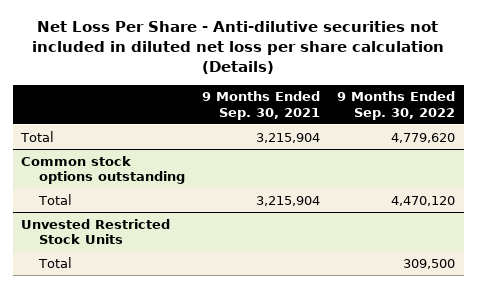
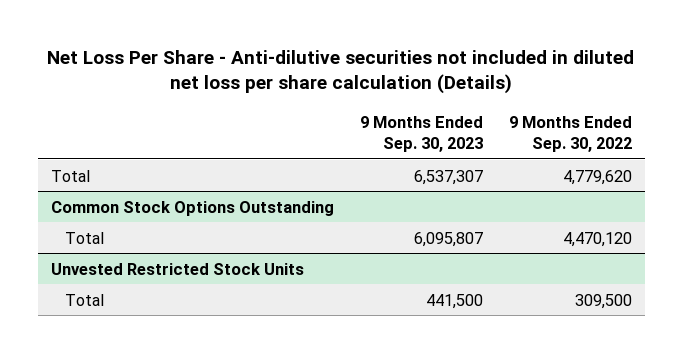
[201,91,320,120] 9 Months Ended Sep. 30, 2021 -> none
none -> [359,115,483,153] 9 Months Ended Sep. 30, 2023
[21,155,185,184] Common stock options outstanding -> [51,200,335,216] Common Stock Options Outstanding

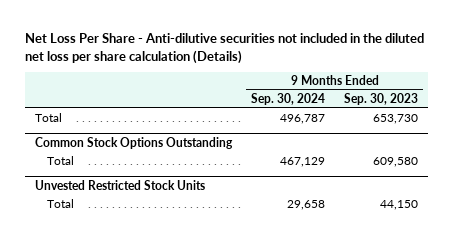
[47,49,635,95] Net Loss Per Share - Anti-dilutive securities not included in diluted net loss per share calculation (Details) -> [25,32,425,64] Net Loss Per Share - Anti-dilutive securities not included in the diluted net loss per share calculation (Details)
[508,115,632,153] 9 Months Ended Sep. 30, 2022 -> none
none -> [250,92,325,105] Sep. 30, 2024
[413,169,483,185] 6,537,307 -> [373,113,419,124] 653,730
[413,231,483,247] 6,095,807 -> [373,156,419,167] 609,580
[425,293,483,309] 441,500 -> [380,199,419,210] 44,150

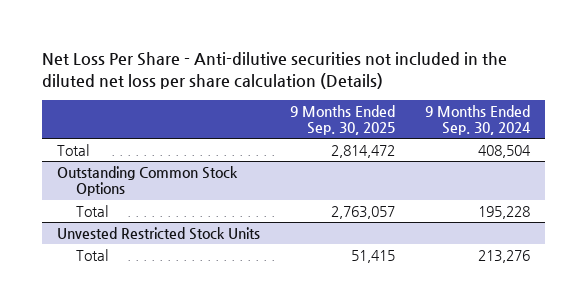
[344,92,419,105] Sep. 30, 2023 -> none
none -> [290,104,396,135] 9 Months Ended Sep. 30, 2025
[279,113,325,124] 496,787 -> [478,145,532,159] 408,504
[34,136,233,149] Common Stock Options Outstanding -> [57,166,239,197] Outstanding Common Stock Options
[279,156,325,167] 467,129 -> [478,206,531,220] 195,228
[286,199,325,210] 29,658 -> [478,250,531,264] 213,276

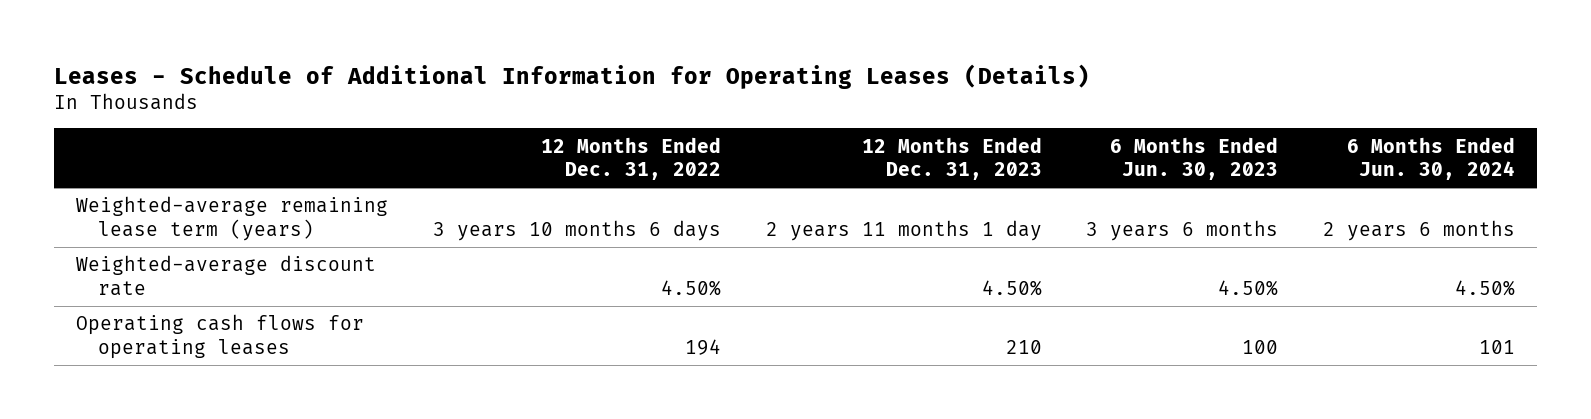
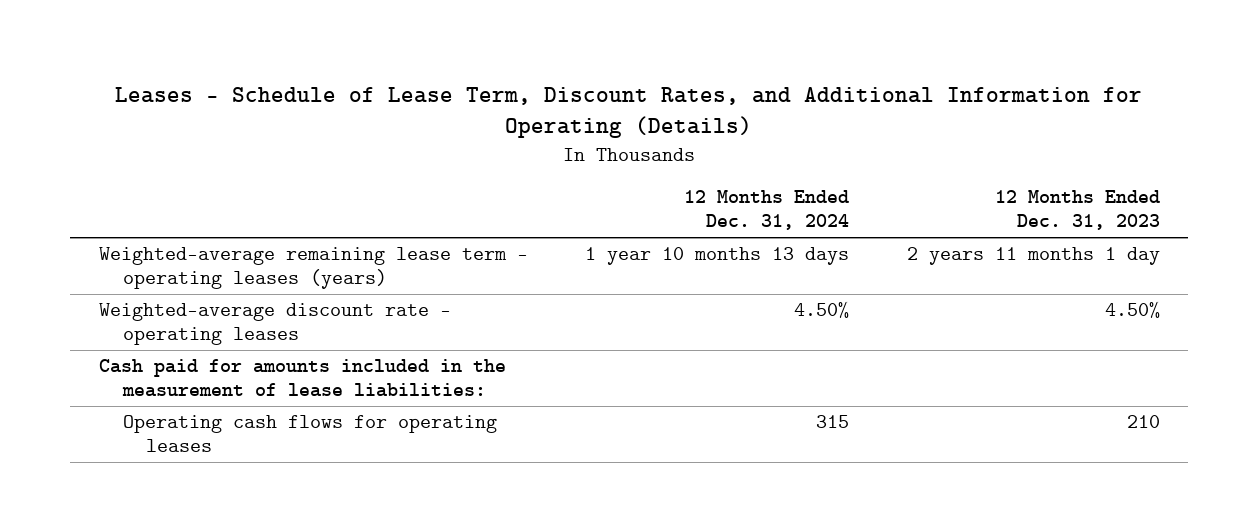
[53,63,1090,89] Leases - Schedule of Additional Information for Operating Leases (Details) -> [115,86,1143,139] Leases - Schedule of Lease Term, Discount Rates, and Additional Information for Operating (Details)
[540,136,721,181] 12 Months Ended Dec. 31, 2022 -> none
[1110,136,1279,181] 6 Months Ended Jun. 30, 2023 -> none
[1347,136,1516,181] 6 Months Ended Jun. 30, 2024 -> none
none -> [684,190,850,231] 12 Months Ended Dec. 31, 2024
[76,196,389,241] Weighted-average remaining lease term (years) -> [98,247,528,290] Weighted-average remaining lease term - operating leases (years)
[76,255,377,296] Weighted-average discount rate -> [98,303,451,346] Weighted-average discount rate - operating leases
none -> [98,359,506,398] Cash paid for amounts included in the measurement of lease liabilities:

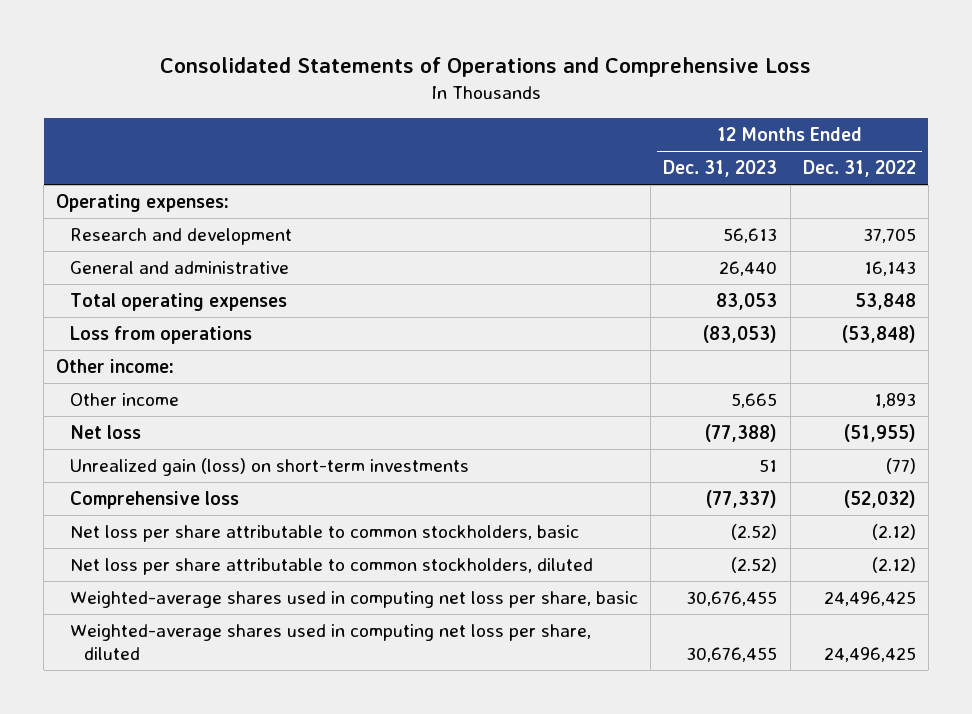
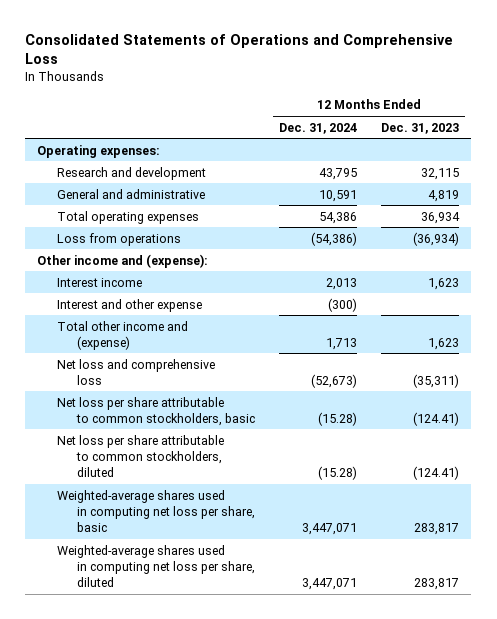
[802,160,916,178] Dec. 31, 2022 -> none
none -> [279,122,358,134] Dec. 31, 2024
[70,392,180,406] Other income -> none
[70,457,470,476] Unrealized gain (loss) on short-term investments -> none
[70,490,240,509] Comprehensive loss -> none
[723,227,778,243] 56,613 -> [421,167,460,180] 32,115
[719,260,778,276] 26,440 -> [428,189,460,202] 4,819
[716,292,778,310] 83,053 -> [421,211,461,224] 36,934
[703,324,778,343] (83,053) -> [413,231,460,246] (36,934)
[56,358,175,373] Other income: -> [37,253,209,268] Other income and (expense):
none -> [57,277,143,287] Interest income
none -> [57,298,203,312] Interest and other expense
none -> [57,320,189,350] Total other income and (expense)
[70,424,142,439] Net loss -> [57,358,216,385] Net loss and comprehensive loss
[705,423,778,442] (77,388) -> [413,373,460,388] (35,311)
[731,523,778,540] (2.52) -> [413,411,460,426] (124.41)
[731,556,778,573] (2.52) -> [413,465,460,480] (124.41)
[686,590,778,606] 30,676,455 -> [414,522,460,535] 283,817
[686,646,778,662] 30,676,455 -> [414,577,460,590] 283,817

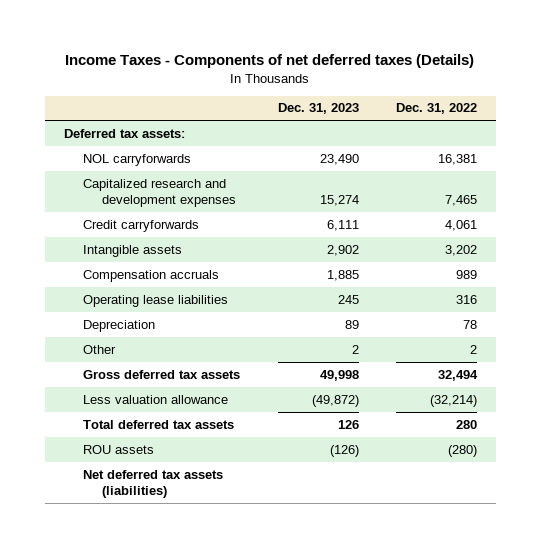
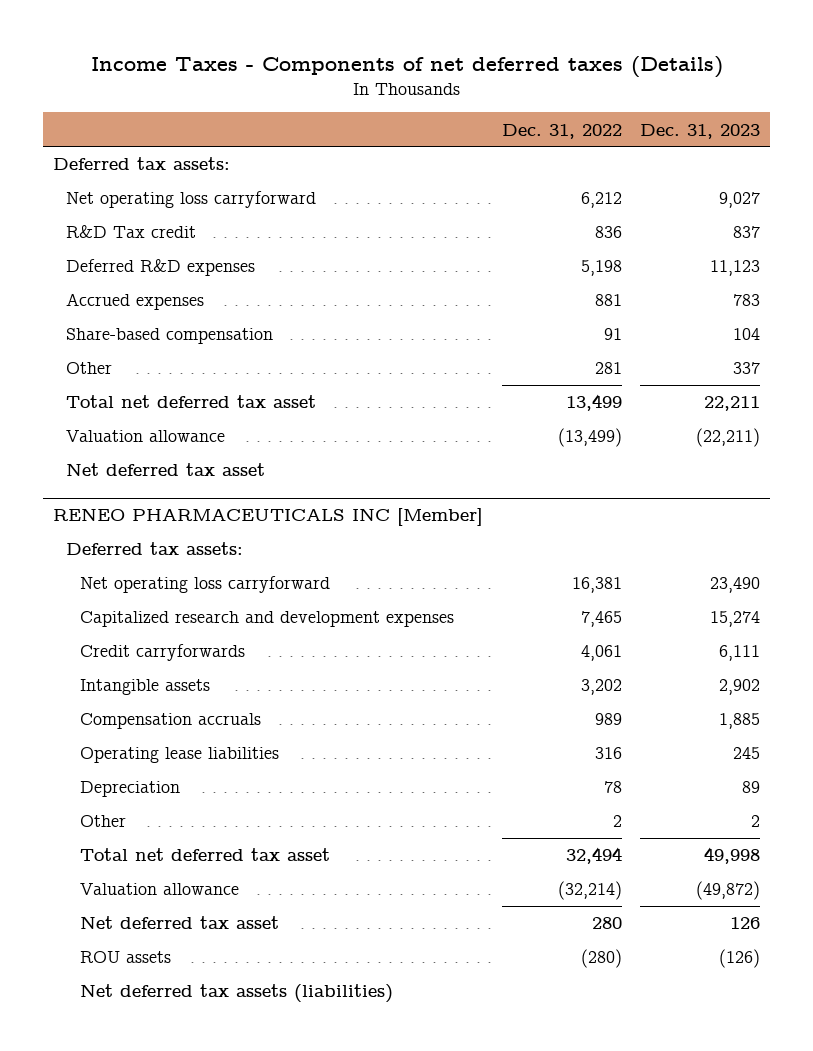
[82,153,191,166] NOL carryforwards -> [66,191,317,209] Net operating loss carryforward
[319,153,359,165] 23,490 -> [719,192,761,209] 9,027
[438,153,478,165] 16,381 -> [580,192,622,209] 6,212
none -> [66,225,197,239] R&D Tax credit
none -> [66,259,256,277] Deferred R&D expenses
none -> [66,293,205,311] Accrued expenses
none -> [66,328,274,345] Share-based compensation
none -> [66,362,113,375] Other
none -> [66,395,317,409] Total net deferred tax asset
none -> [66,430,226,443] Valuation allowance
none -> [66,463,266,477] Net deferred tax asset
none -> [52,508,483,527] RENEO PHARMACEUTICALS INC [Member]
none -> [66,542,244,556] Deferred tax assets:
none -> [79,576,330,594] Net operating loss carryforward
[82,369,240,379] Gross deferred tax assets -> [79,848,330,862] Total net deferred tax asset
[82,394,228,404] Less valuation allowance -> [79,883,239,896] Valuation allowance
[82,419,234,429] Total deferred tax assets -> [79,916,279,930] Net deferred tax asset

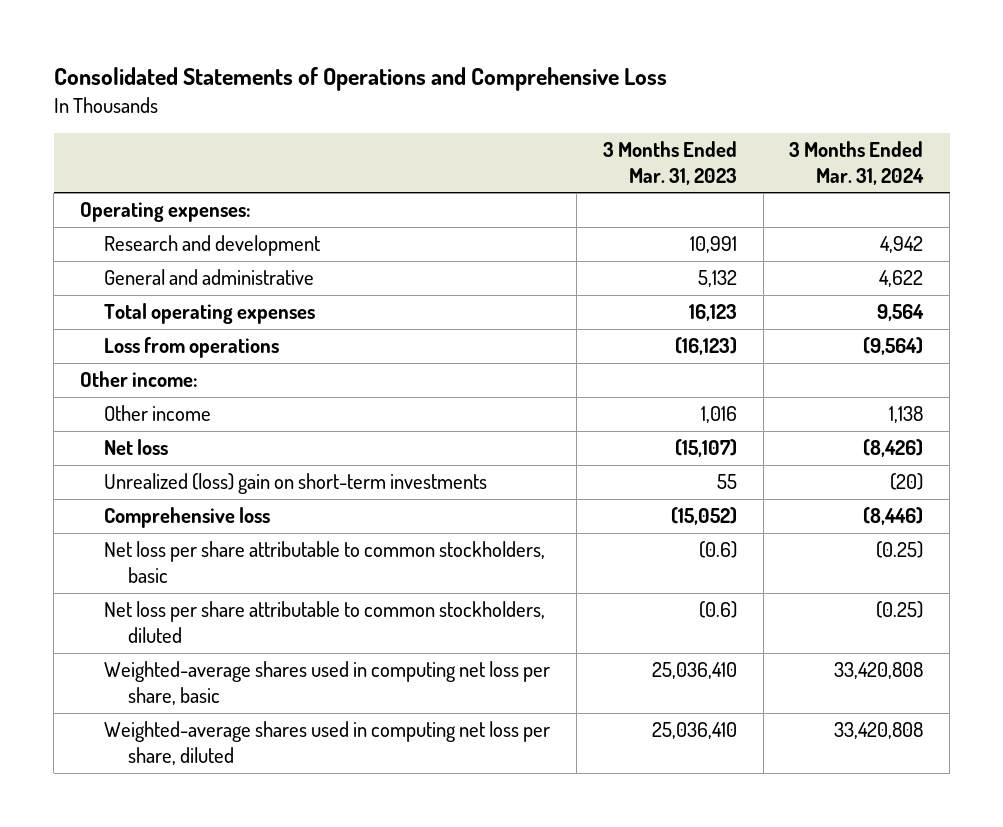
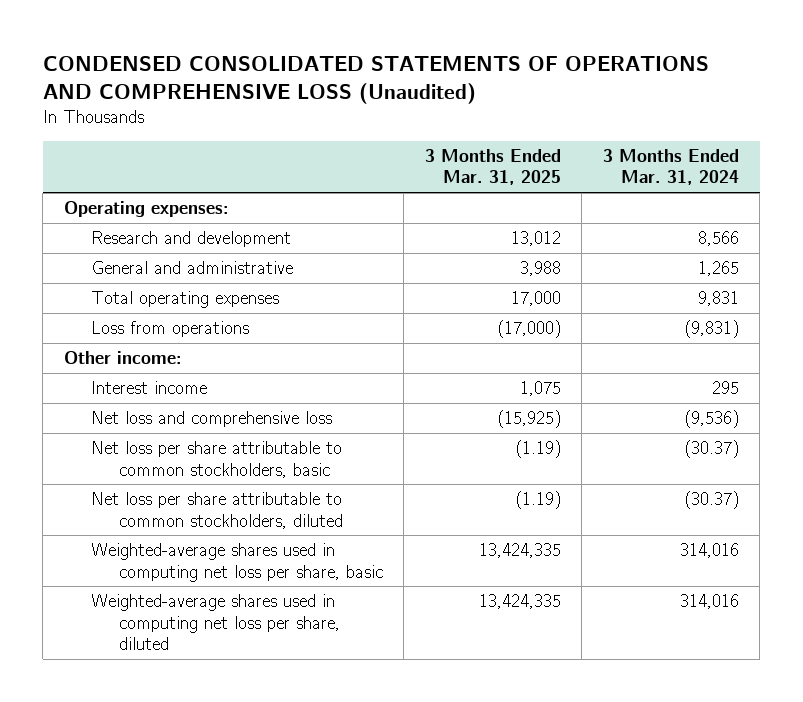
[53,67,667,92] Consolidated Statements of Operations and Comprehensive Loss -> [42,55,709,104] CONDENSED CONSOLIDATED STATEMENTS OF OPERATIONS AND COMPREHENSIVE LOSS (Unaudited)
[602,141,737,185] 3 Months Ended Mar. 31, 2023 -> none
none -> [424,149,561,186] 3 Months Ended Mar. 31, 2025
[880,236,924,254] 4,942 -> [697,231,739,247] 8,566
[879,270,924,288] 4,622 -> [697,261,739,277] 1,265
[877,304,925,322] 9,564 -> [697,291,739,307] 9,831
[863,337,924,356] (9,564) -> [683,320,739,339] (9,831)
[103,405,211,422] Other income -> none
[103,473,487,495] Unrealized (loss) gain on short-term investments -> none
[103,507,270,529] Comprehensive loss -> none
none -> [91,381,208,395] Interest income
[103,439,168,456] Net loss -> [91,411,333,428] Net loss and comprehensive loss
[863,439,924,458] (8,426) -> [683,410,739,429] (9,536)
[876,541,924,559] (0.25) -> [683,440,739,459] (30.37)
[876,601,924,619] (0.25) -> [683,491,739,510] (30.37)
[834,662,924,680] 33,420,808 -> [679,543,739,559] 314,016
[834,722,924,740] 33,420,808 -> [679,594,739,610] 314,016

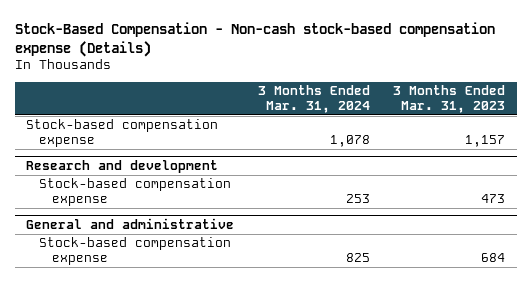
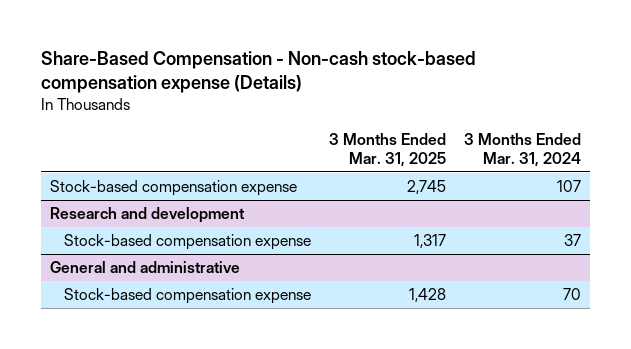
[14,21,495,57] Stock-Based Compensation - Non-cash stock-based compensation expense (Details) -> [40,50,476,94] Share-Based Compensation - Non-cash stock-based compensation expense (Details)
[392,84,505,113] 3 Months Ended Mar. 31, 2023 -> none
none -> [328,132,446,168] 3 Months Ended Mar. 31, 2025
[329,135,370,148] 1,078 -> [557,179,582,192] 107
[345,194,370,204] 253 -> [564,233,582,246] 37
[345,253,370,263] 825 -> [563,287,582,300] 70

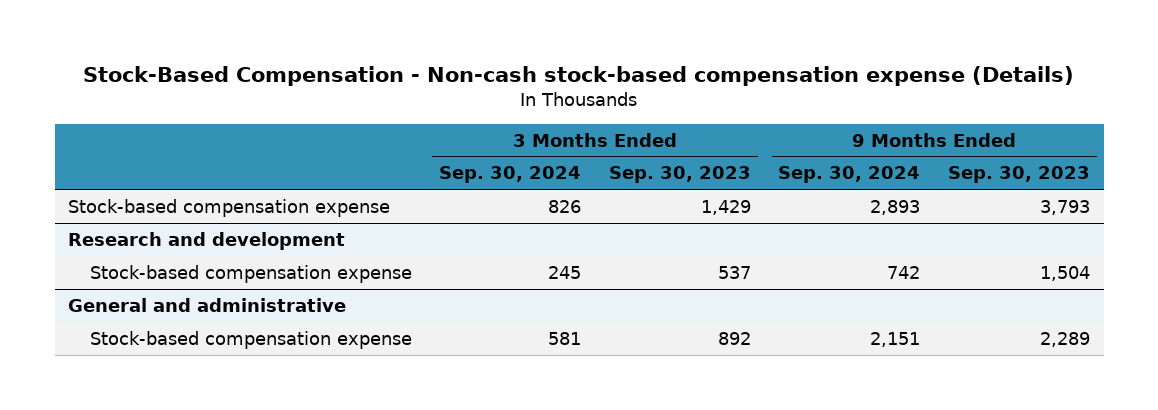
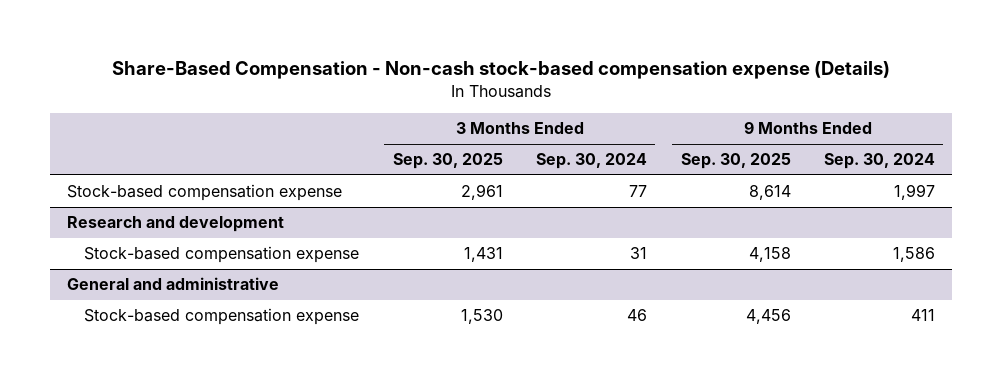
[83,66,1075,87] Stock-Based Compensation - Non-cash stock-based compensation expense (Details) -> [111,61,890,80] Share-Based Compensation - Non-cash stock-based compensation expense (Details)
[608,166,751,184] Sep. 30, 2023 -> none
[947,166,1090,184] Sep. 30, 2023 -> none
none -> [392,153,503,170] Sep. 30, 2025
none -> [680,153,791,170] Sep. 30, 2025
[548,199,582,213] 826 -> [629,185,648,198] 77
[870,199,921,215] 2,893 -> [894,184,936,201] 1,997
[548,265,582,279] 245 -> [630,247,648,260] 31
[887,265,921,279] 742 -> [893,247,936,263] 1,586
[548,331,582,345] 581 -> [627,309,648,322] 46
[870,331,921,347] 2,151 -> [911,309,936,322] 411

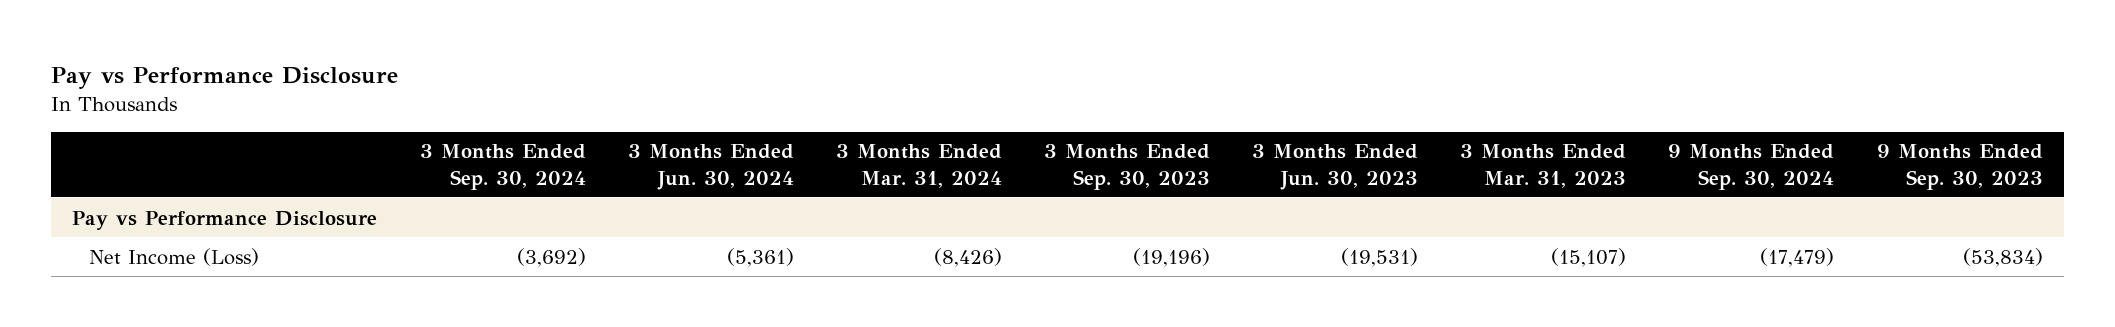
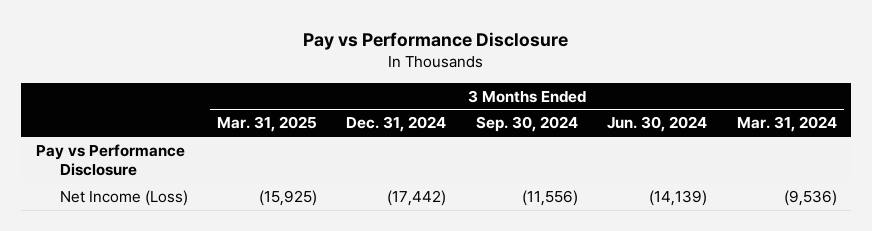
[1044,144,1211,190] 3 Months Ended Sep. 30, 2023 -> none
[1252,144,1419,190] 3 Months Ended Jun. 30, 2023 -> none
[1460,144,1627,188] 3 Months Ended Mar. 31, 2023 -> none
[1668,144,1835,190] 9 Months Ended Sep. 30, 2024 -> none
[1876,144,2043,190] 9 Months Ended Sep. 30, 2023 -> none
none -> [217,116,318,133] Mar. 31, 2025
none -> [346,116,447,133] Dec. 31, 2024
[516,247,586,267] (3,692) -> [521,189,578,206] (11,556)
[726,247,794,267] (5,361) -> [649,189,708,206] (14,139)
[933,247,1002,267] (8,426) -> [783,189,837,206] (9,536)

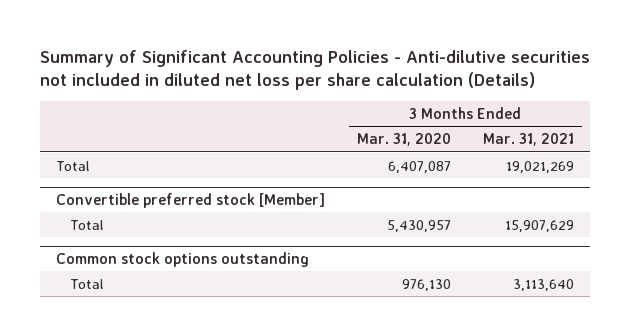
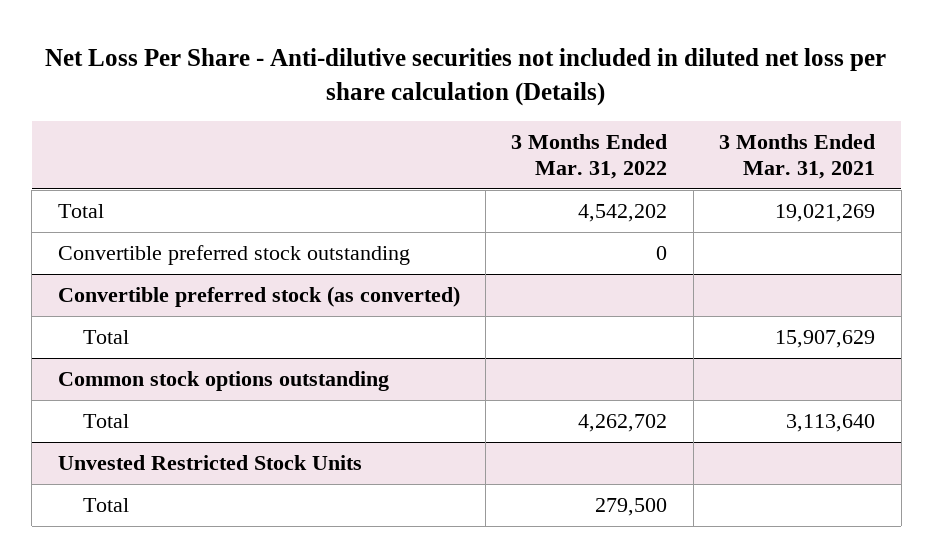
[39,50,590,91] Summary of Significant Accounting Policies - Anti-dilutive securities not included in diluted net loss per share calculation (Details) -> [45,47,887,106] Net Loss Per Share - Anti-dilutive securities not included in diluted net loss per share calculation (Details)
[356,133,451,147] Mar. 31, 2020 -> none
none -> [511,134,668,179] 3 Months Ended Mar. 31, 2022
none -> [57,244,410,265] Convertible preferred stock outstanding
[55,192,325,208] Convertible preferred stock [Member] -> [57,285,460,307] Convertible preferred stock (as converted)
none -> [57,454,362,470] Unvested Restricted Stock Units
none -> [82,497,129,512] Total

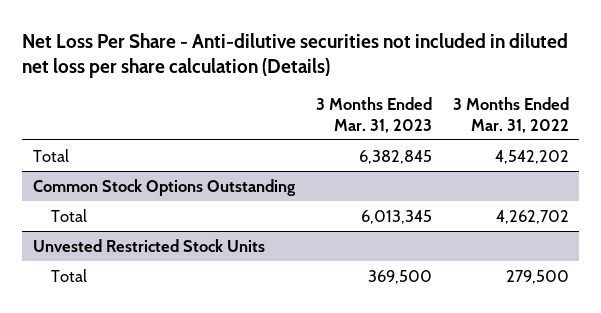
[719,134,876,179] 3 Months Ended Mar. 31, 2021 -> none
none -> [315,97,432,133] 3 Months Ended Mar. 31, 2023
[57,244,410,265] Convertible preferred stock outstanding -> none
[57,285,460,307] Convertible preferred stock (as converted) -> none
[82,329,129,344] Total -> none
[57,370,389,391] Common stock options outstanding -> [32,178,296,196] Common Stock Options Outstanding

